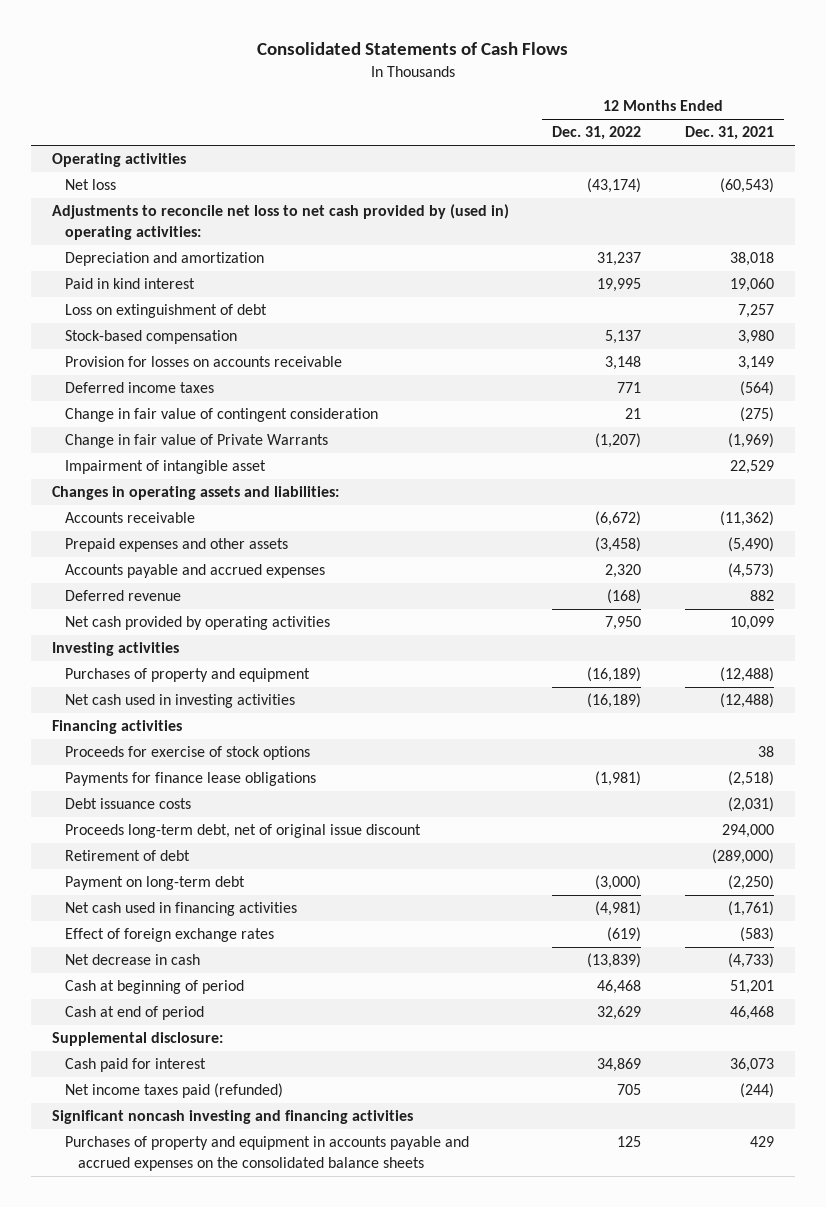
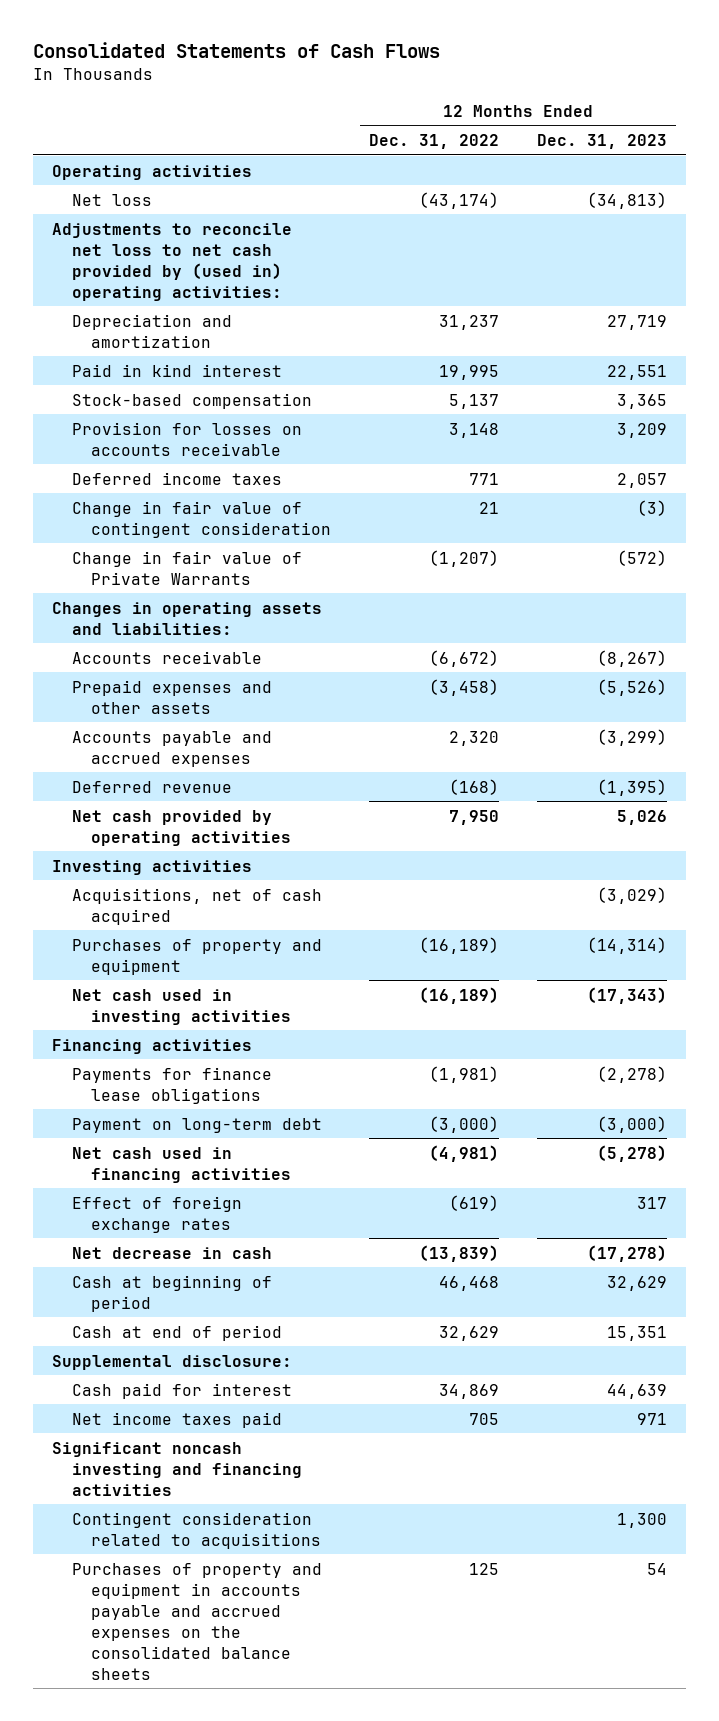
[684,126,774,141] Dec. 31, 2021 -> none
none -> [537,133,668,149] Dec. 31, 2023
[64,304,267,319] Loss on extinguishment of debt -> none
[64,460,266,475] Impairment of intangible asset -> none
none -> [71,887,322,925] Acquisitions, net of cash acquired
[64,746,310,761] Proceeds for exercise of stock options -> none
[64,798,191,810] Debt issuance costs -> none
[64,824,421,839] Proceeds long-term debt, net of original issue discount -> none
[64,850,190,862] Retirement of debt -> none
[64,1083,283,1099] Net income taxes paid (refunded) -> [71,1411,282,1428] Net income taxes paid
none -> [71,1511,322,1549] Contingent consideration related to acquisitions

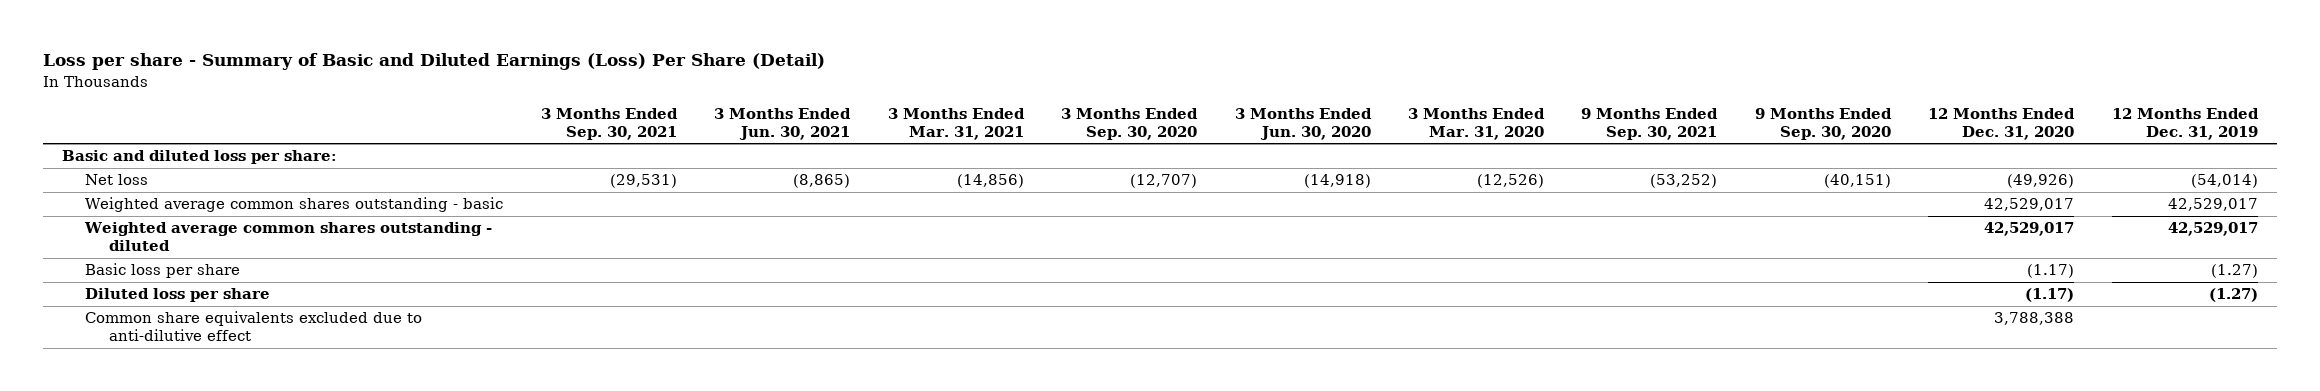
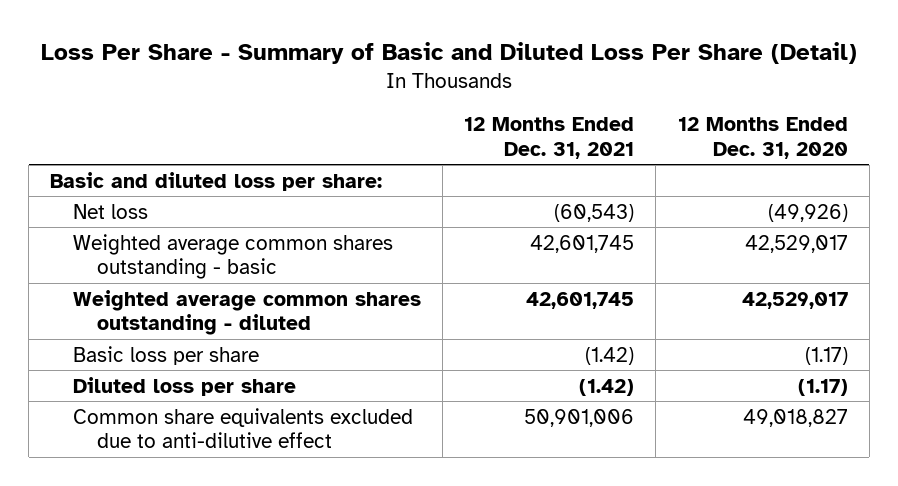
[43,53,826,71] Loss per share - Summary of Basic and Diluted Earnings (Loss) Per Share (Detail) -> [40,42,857,65] Loss Per Share - Summary of Basic and Diluted Loss Per Share (Detail)
[540,107,678,140] 3 Months Ended Sep. 30, 2021 -> none
[714,107,852,140] 3 Months Ended Jun. 30, 2021 -> none
[887,107,1025,140] 3 Months Ended Mar. 31, 2021 -> none
[1061,107,1199,140] 3 Months Ended Sep. 30, 2020 -> none
[1234,107,1372,140] 3 Months Ended Jun. 30, 2020 -> none
[1407,107,1545,140] 3 Months Ended Mar. 31, 2020 -> none
[1581,107,1719,140] 9 Months Ended Sep. 30, 2021 -> none
[1754,107,1892,140] 9 Months Ended Sep. 30, 2020 -> none
[2111,107,2259,140] 12 Months Ended Dec. 31, 2019 -> none
none -> [464,116,635,159] 12 Months Ended Dec. 31, 2021
[1994,312,2075,326] 3,788,388 -> [742,408,848,427] 49,018,827

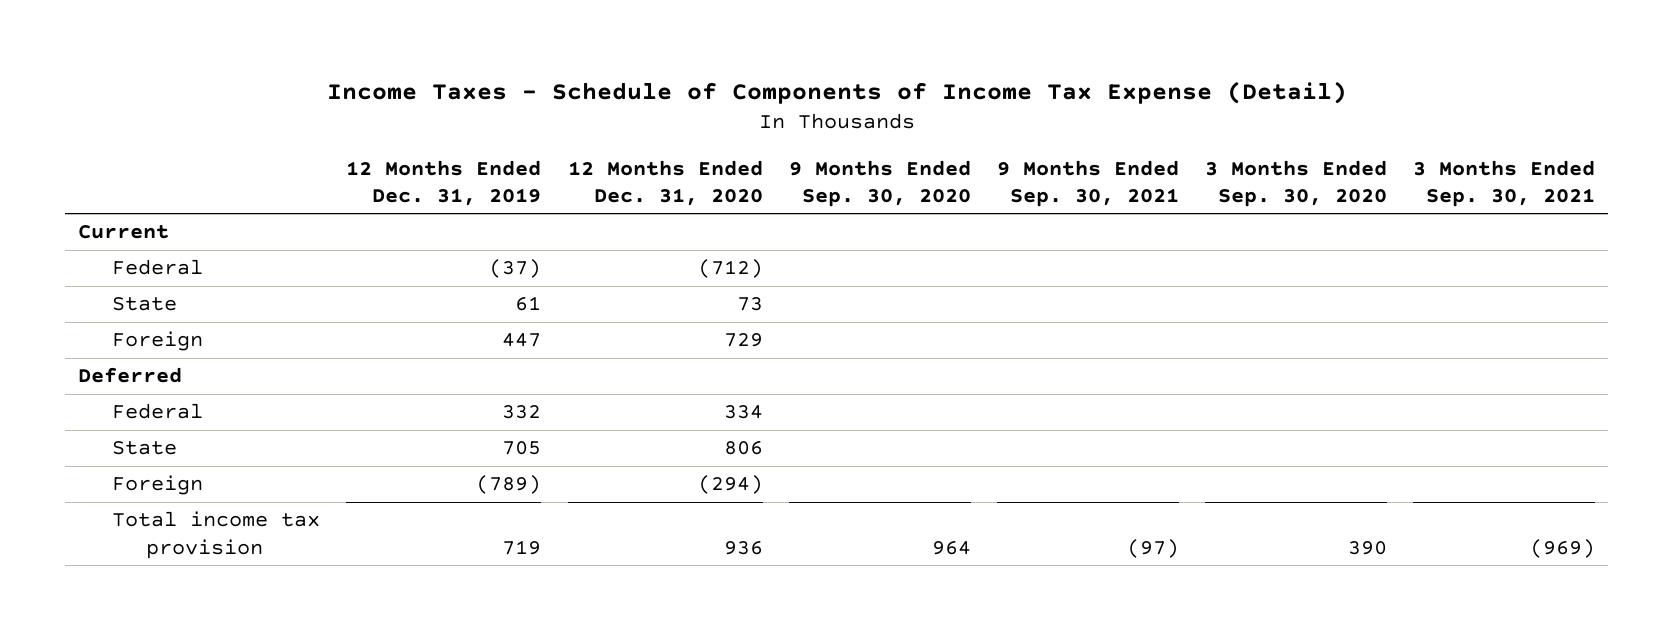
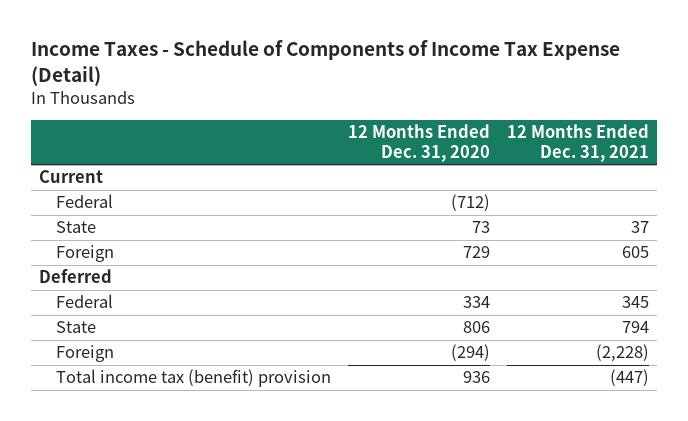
[346,159,542,206] 12 Months Ended Dec. 31, 2019 -> none
[788,159,971,207] 9 Months Ended Sep. 30, 2020 -> none
[996,159,1179,207] 9 Months Ended Sep. 30, 2021 -> none
[1204,159,1387,207] 3 Months Ended Sep. 30, 2020 -> none
[1412,159,1595,207] 3 Months Ended Sep. 30, 2021 -> none
none -> [506,124,649,163] 12 Months Ended Dec. 31, 2021
[112,511,321,559] Total income tax provision -> [55,369,331,388] Total income tax (benefit) provision

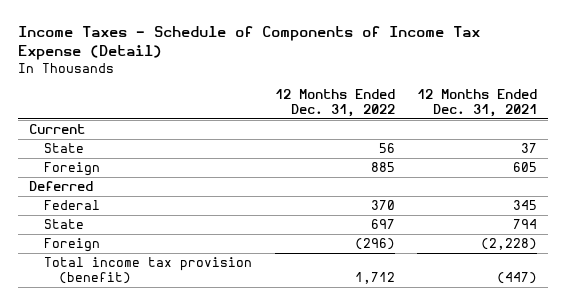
[347,124,490,163] 12 Months Ended Dec. 31, 2020 -> none
none -> [274,89,395,118] 12 Months Ended Dec. 31, 2022
[55,194,113,209] Federal -> none
[55,369,331,388] Total income tax (benefit) provision -> [44,257,253,285] Total income tax provision (benefit)

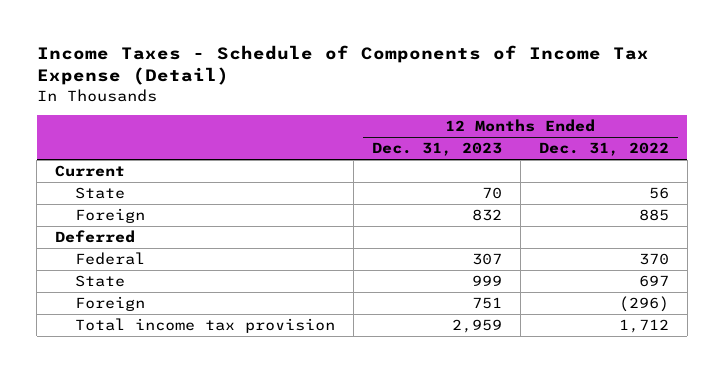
[417,89,538,118] 12 Months Ended Dec. 31, 2021 -> none
none -> [372,142,503,157] Dec. 31, 2023
[44,257,253,285] Total income tax provision (benefit) -> [75,318,336,334] Total income tax provision

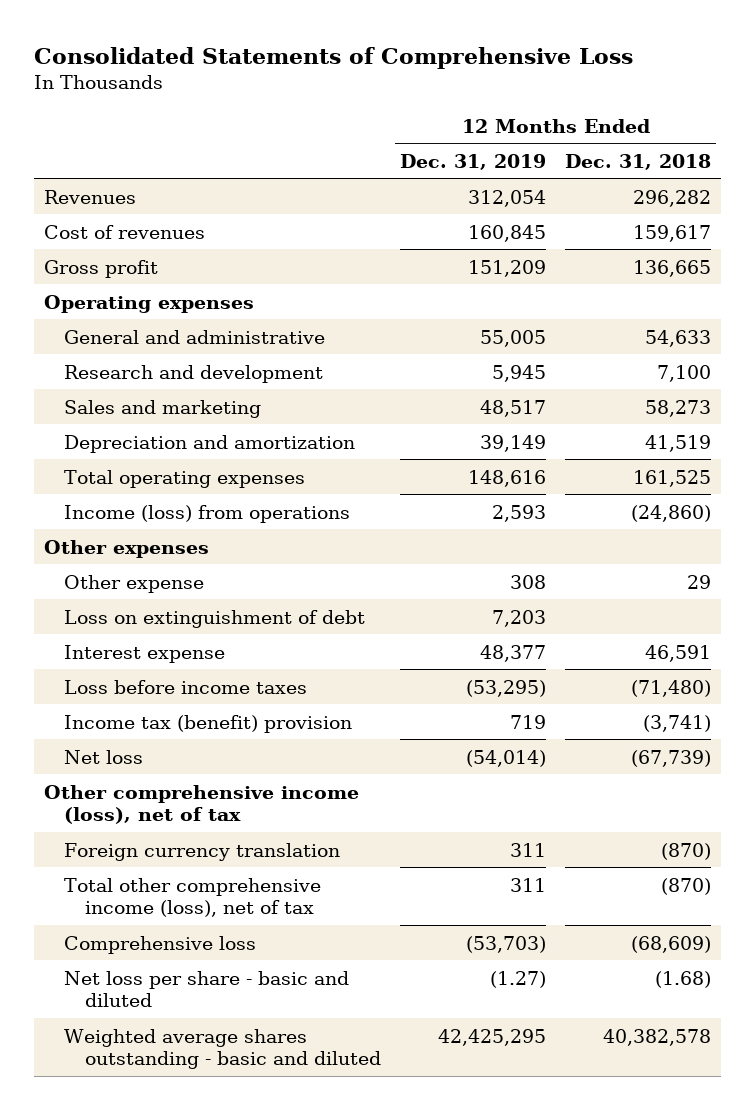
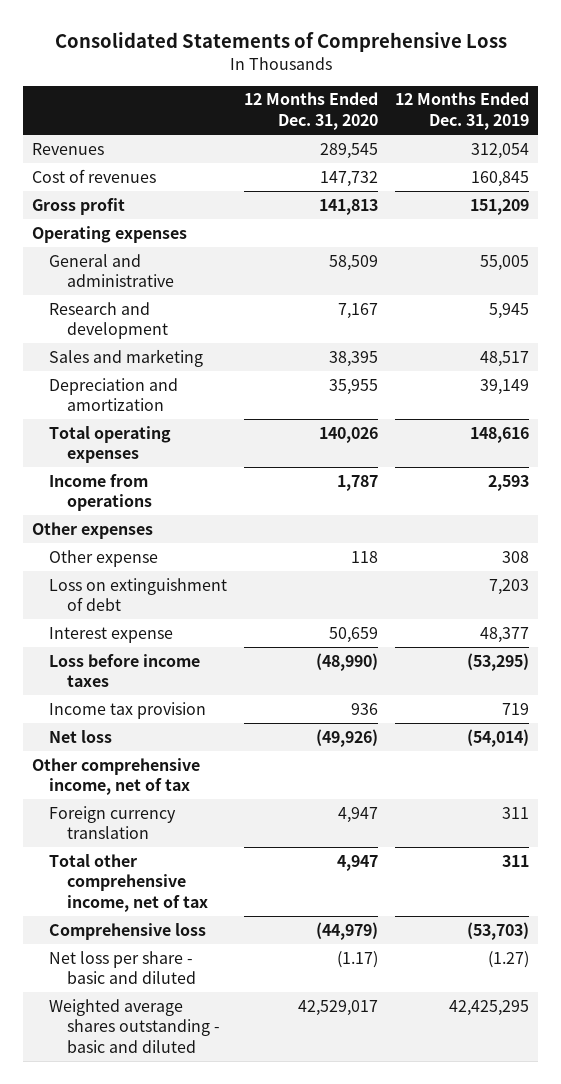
[565,153,712,170] Dec. 31, 2018 -> none
none -> [244,92,379,130] 12 Months Ended Dec. 31, 2020
[64,504,351,523] Income (loss) from operations -> [49,473,152,512] Income from operations
[64,714,353,733] Income tax (benefit) provision -> [49,701,207,719] Income tax provision
[43,784,359,824] Other comprehensive income (loss), net of tax -> [31,757,200,796] Other comprehensive income, net of tax
[64,877,322,917] Total other comprehensive income (loss), net of tax -> [49,853,208,912] Total other comprehensive income, net of tax

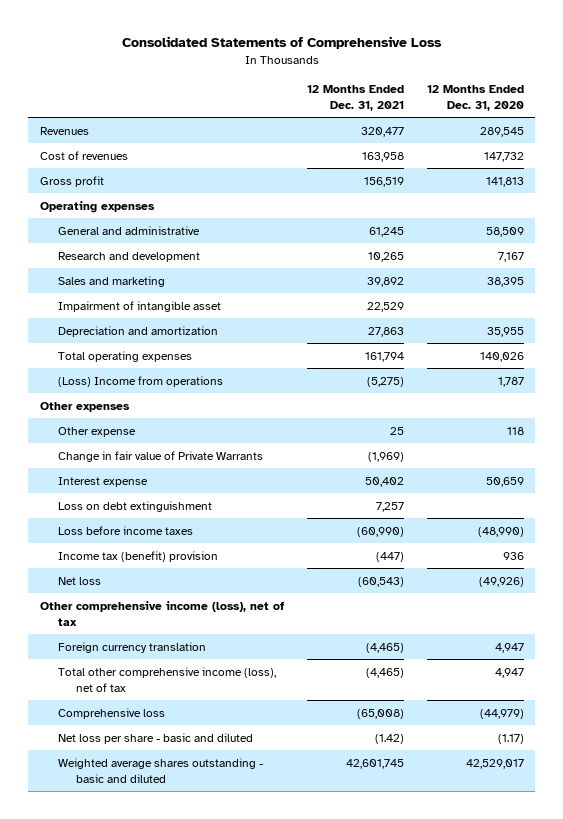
[395,92,530,130] 12 Months Ended Dec. 31, 2019 -> none
none -> [306,84,404,111] 12 Months Ended Dec. 31, 2021
none -> [57,300,221,312] Impairment of intangible asset
[49,473,152,512] Income from operations -> [57,375,223,387] (Loss) Income from operations
[49,577,228,612] Loss on extinguishment of debt -> none
none -> [57,450,263,462] Change in fair value of Private Warrants
none -> [57,500,212,512] Loss on debt extinguishment
[49,701,207,719] Income tax provision -> [57,550,218,562] Income tax (benefit) provision
[31,757,200,796] Other comprehensive income, net of tax -> [39,600,285,626] Other comprehensive income (loss), net of tax
[49,853,208,912] Total other comprehensive income, net of tax -> [57,666,276,692] Total other comprehensive income (loss), net of tax

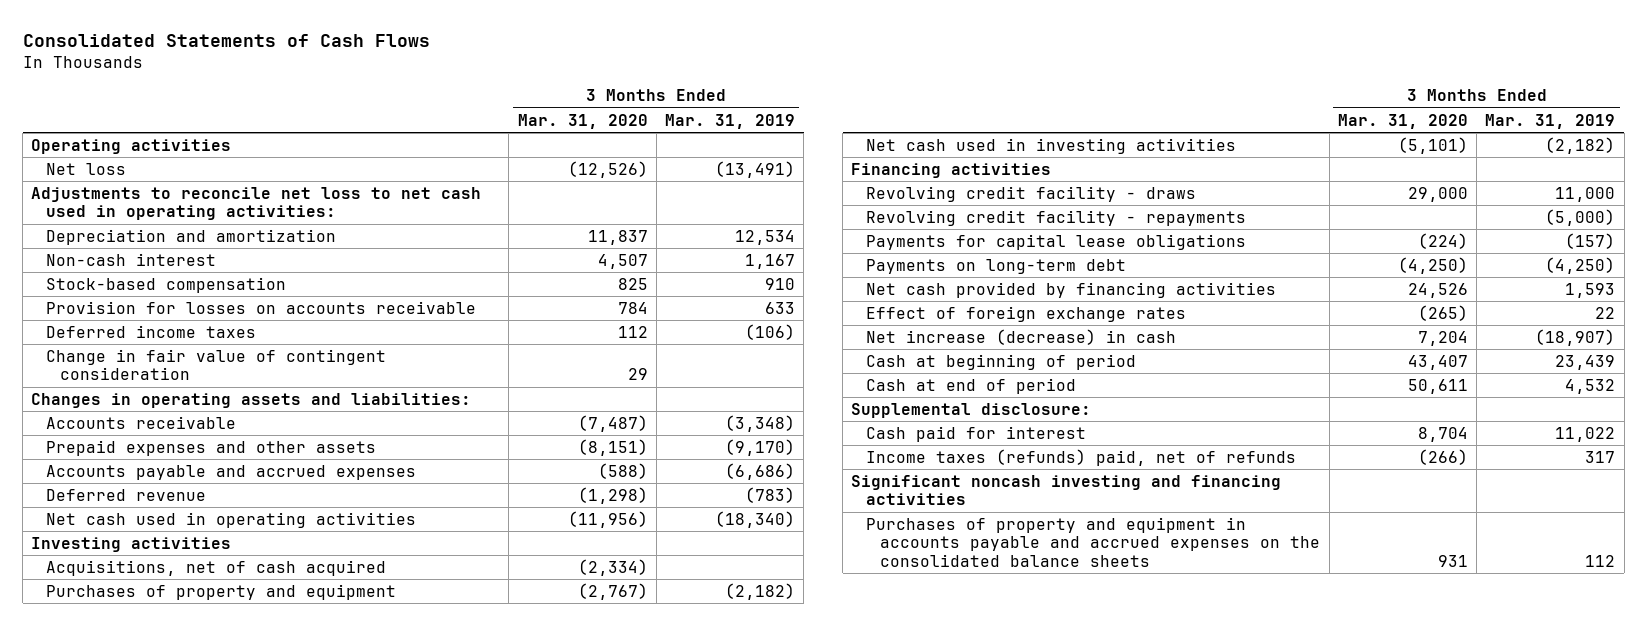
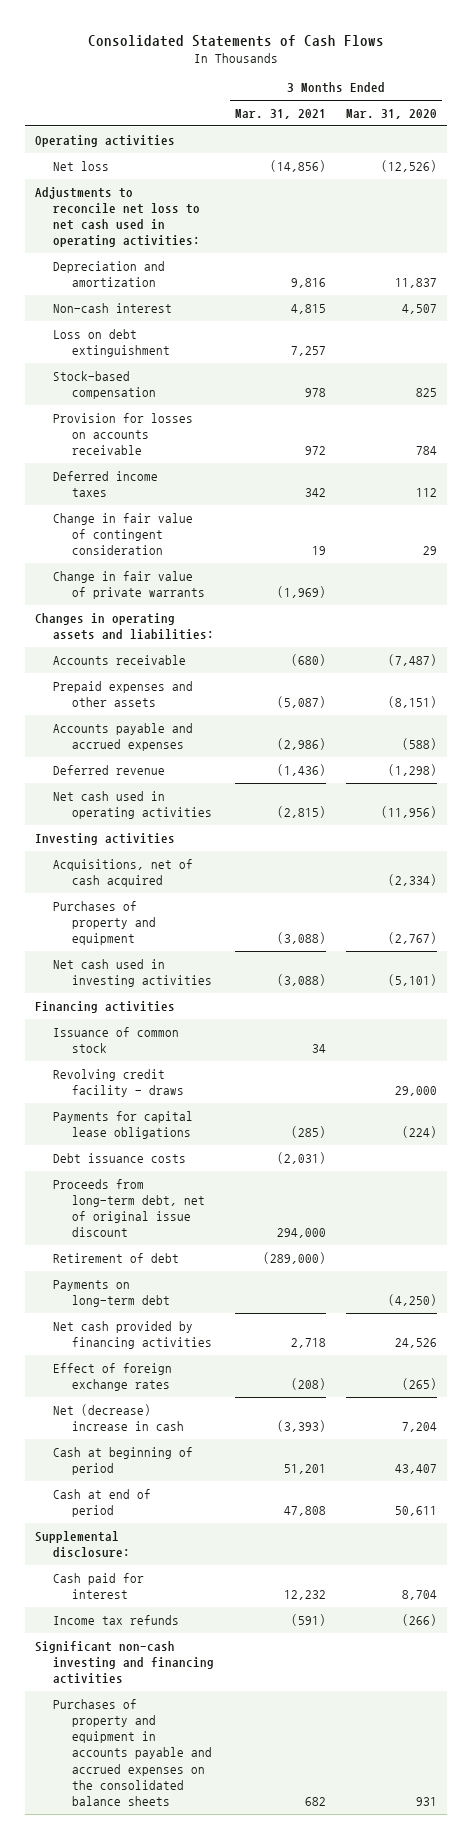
[665,113,796,129] Mar. 31, 2019 -> none
none -> [234,109,326,120] Mar. 31, 2021
none -> [53,328,171,358] Loss on debt extinguishment
none -> [53,570,206,600] Change in fair value of private warrants
none -> [53,1026,180,1054] Issuance of common stock
[865,209,1246,226] Revolving credit facility - repayments -> none
none -> [53,1152,187,1163] Debt issuance costs
none -> [53,1178,206,1238] Proceeds from long-term debt, net of original issue discount
none -> [53,1252,180,1263] Retirement of debt
[865,328,1176,345] Net increase (decrease) in cash -> [53,1403,185,1432] Net (decrease) increase in cash
[865,448,1296,466] Income taxes (refunds) paid, net of refunds -> [53,1614,180,1625] Income tax refunds
[851,474,1282,506] Significant noncash investing and financing activities -> [34,1640,215,1685] Significant non-cash investing and financing activities

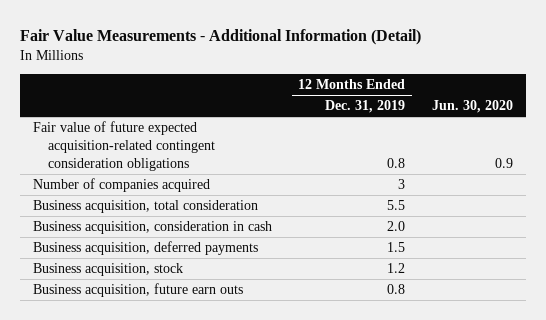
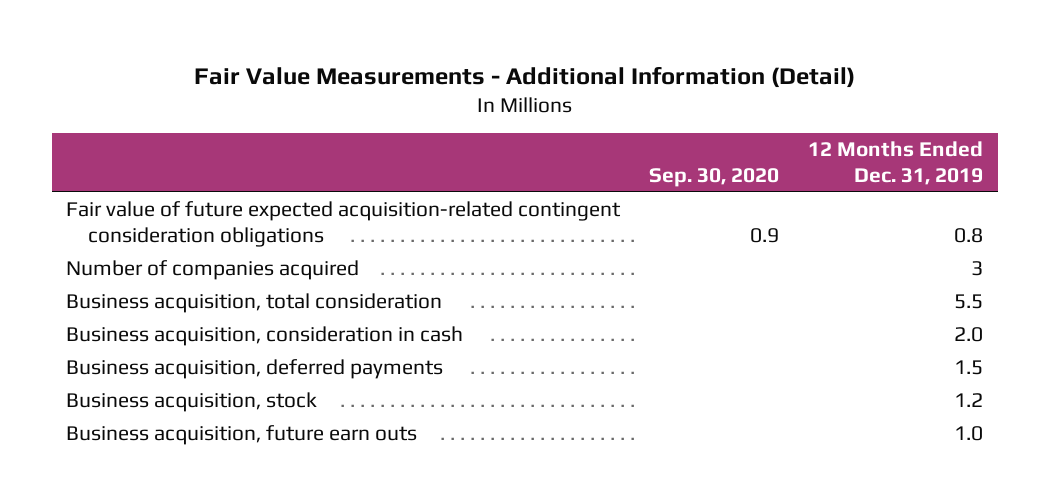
[431,100,513,114] Jun. 30, 2020 -> none
none -> [649,167,780,187] Sep. 30, 2020
[387,284,406,295] 0.8 -> [954,426,984,442] 1.0

